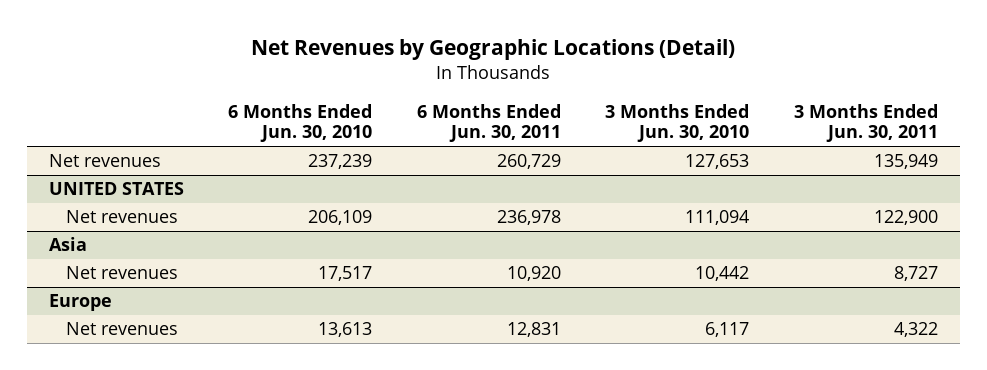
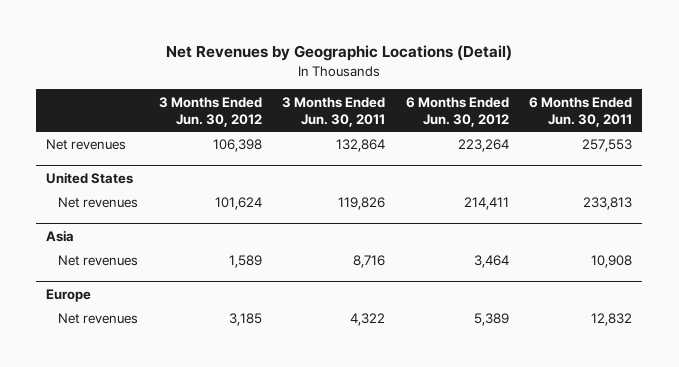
[228,103,373,143] 6 Months Ended Jun. 30, 2010 -> none
[605,103,750,143] 3 Months Ended Jun. 30, 2010 -> none
none -> [158,96,262,127] 3 Months Ended Jun. 30, 2012
none -> [405,96,509,127] 6 Months Ended Jun. 30, 2012
[496,154,561,170] 260,729 -> [582,139,633,153] 257,553
[873,154,938,170] 135,949 -> [336,139,386,153] 132,864
[49,182,185,196] UNITED STATES -> [46,171,134,184] United States
[496,210,561,226] 236,978 -> [583,197,633,211] 233,813
[873,210,938,226] 122,900 -> [338,197,386,211] 119,826
[506,266,561,282] 10,920 -> [591,255,633,269] 10,908
[893,266,938,282] 8,727 -> [353,255,386,269] 8,716
[506,322,561,338] 12,831 -> [591,313,633,327] 12,832

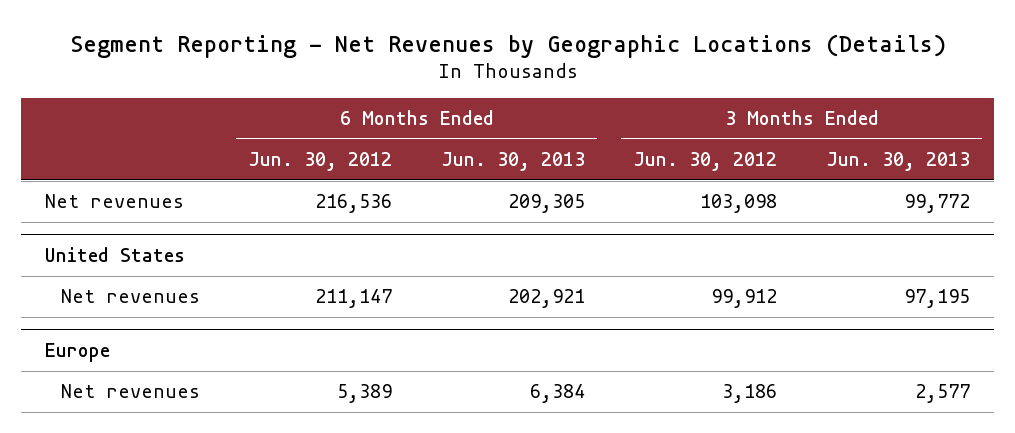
[166,45,513,62] Net Revenues by Geographic Locations (Detail) -> [69,33,946,58] Segment Reporting - Net Revenues by Geographic Locations (Details)
[282,96,386,127] 3 Months Ended Jun. 30, 2011 -> none
[529,96,633,127] 6 Months Ended Jun. 30, 2011 -> none
none -> [440,152,585,172] Jun. 30, 2013
none -> [826,152,971,172] Jun. 30, 2013
[212,139,262,153] 106,398 -> [700,194,778,214] 103,098
[457,139,509,153] 223,264 -> [315,194,393,214] 216,536
[46,229,75,242] Asia -> none
[58,255,139,267] Net revenues -> none
[214,197,262,211] 101,624 -> [711,289,778,309] 99,912
[463,197,509,211] 214,411 -> [315,289,393,309] 211,147
[228,313,262,327] 3,185 -> [722,384,778,404] 3,186

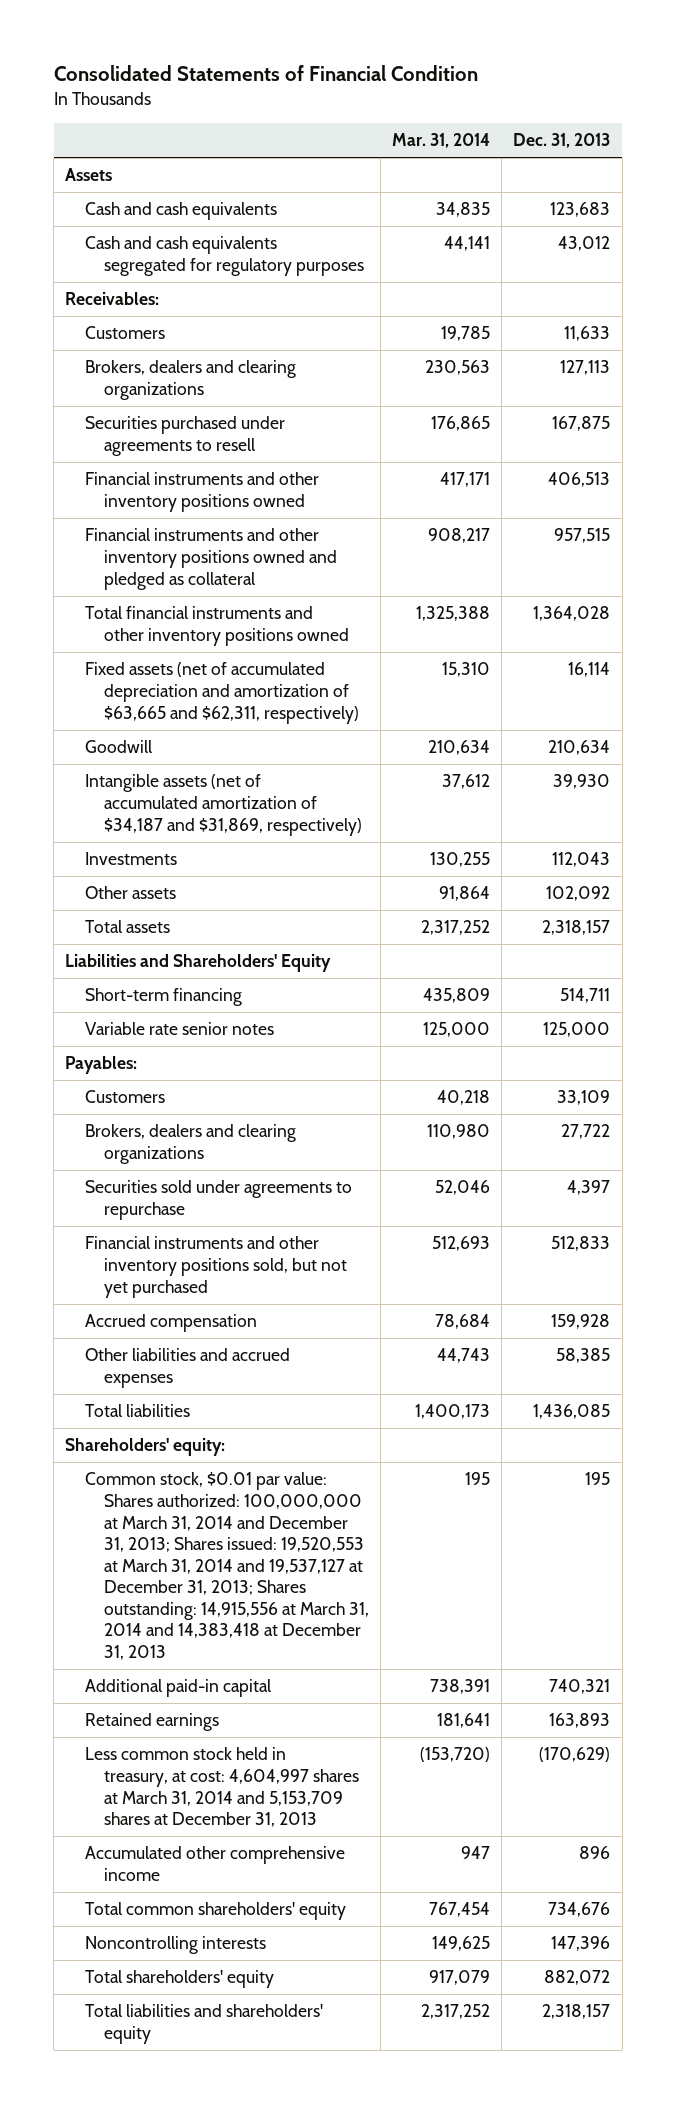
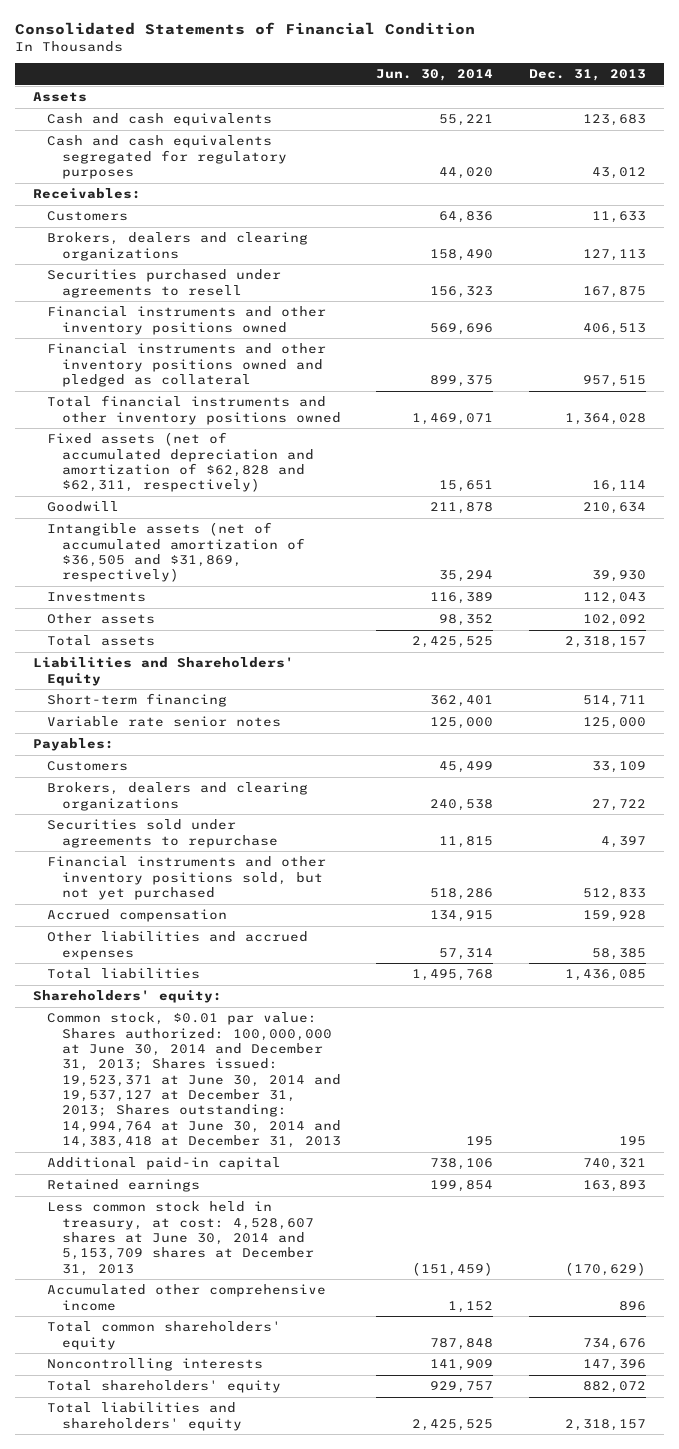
[392,133,491,149] Mar. 31, 2014 -> none
none -> [376,69,494,82] Jun. 30, 2014
[84,662,359,724] Fixed assets (net of accumulated depreciation and amortization of $63,665 and $62,311, respectively) -> [47,432,314,493] Fixed assets (net of accumulated depreciation and amortization of $62,828 and $62,311, respectively)
[84,774,362,836] Intangible assets (net of accumulated amortization of $34,187 and $31,869, respectively) -> [47,522,305,583] Intangible assets (net of accumulated amortization of $36,505 and $31,869, respectively)
[84,1472,369,1660] Common stock, $0.01 par value: Shares authorized: 100,000,000 at March 31, 2014 and December 31, 2013; Shares issued: 19,520,553 at March 31, 2014 and 19,537,127 at December 31, 2013; Shares outstanding: 14,915,556 at March 31, 2014 and 14,383,418 at December 31, 2013 -> [47,1012,341,1148] Common stock, $0.01 par value: Shares authorized: 100,000,000 at June 30, 2014 and December 31, 2013; Shares issued: 19,523,371 at June 30, 2014 and 19,537,127 at December 31, 2013; Shares outstanding: 14,994,764 at June 30, 2014 and 14,383,418 at December 31, 2013
[84,1747,359,1828] Less common stock held in treasury, at cost: 4,604,997 shares at March 31, 2014 and 5,153,709 shares at December 31, 2013 -> [47,1201,314,1276] Less common stock held in treasury, at cost: 4,528,607 shares at June 30, 2014 and 5,153,709 shares at December 31, 2013

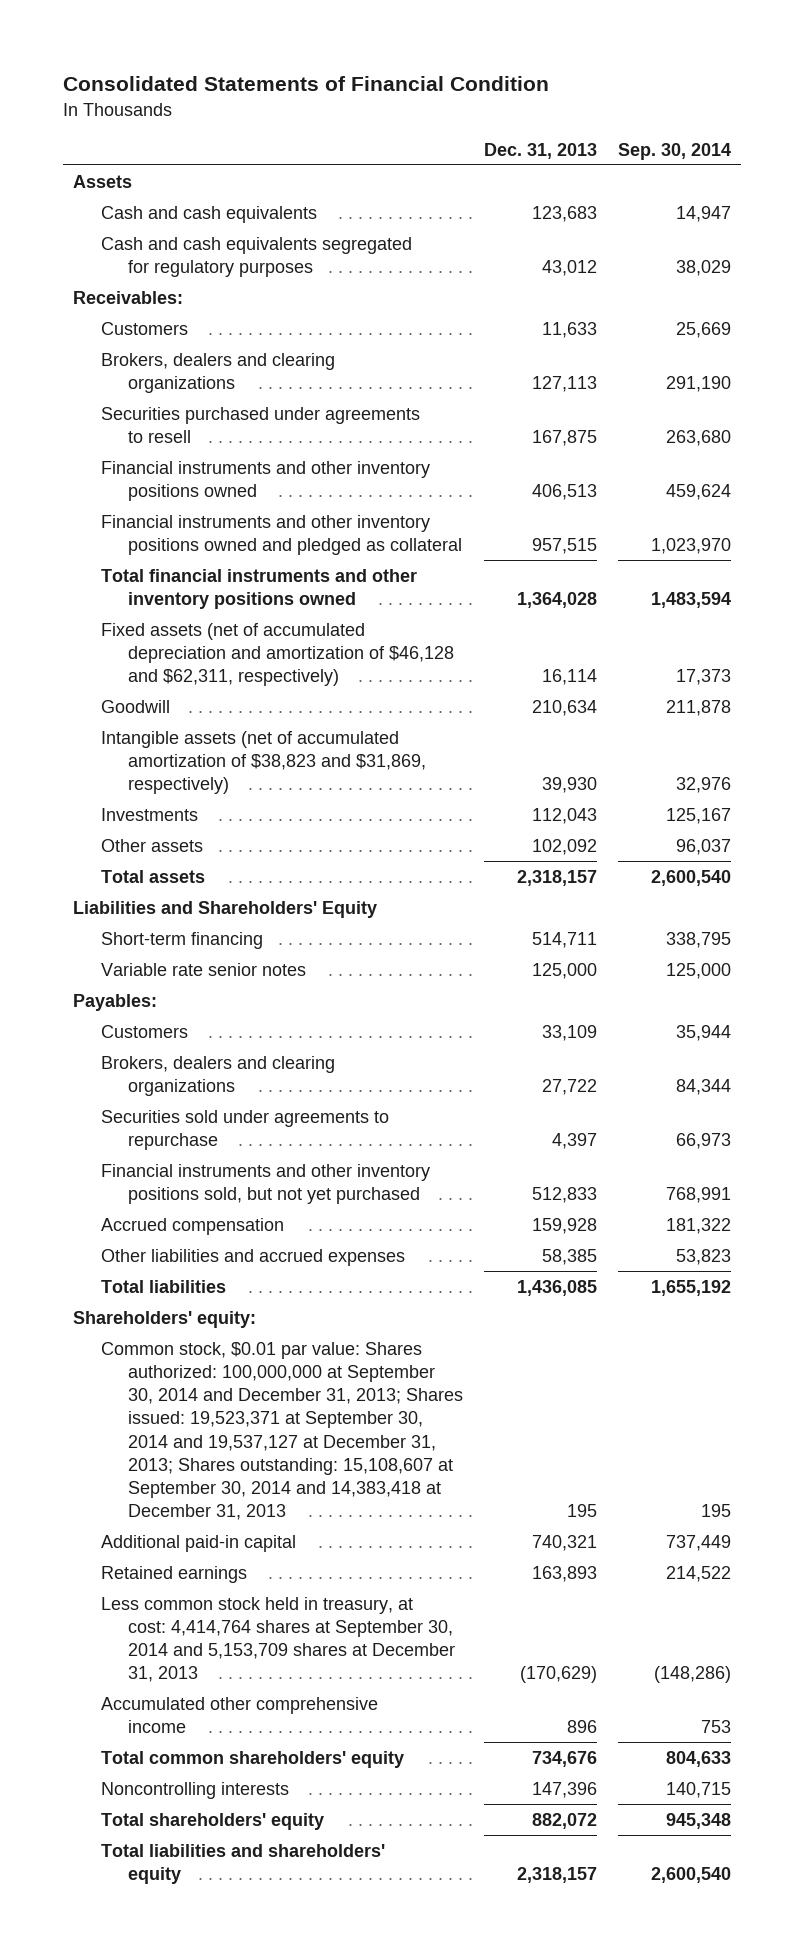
[376,69,494,82] Jun. 30, 2014 -> none
none -> [617,142,731,160] Sep. 30, 2014
[47,432,314,493] Fixed assets (net of accumulated depreciation and amortization of $62,828 and $62,311, respectively) -> [100,622,454,687] Fixed assets (net of accumulated depreciation and amortization of $46,128 and $62,311, respectively)
[47,522,305,583] Intangible assets (net of accumulated amortization of $36,505 and $31,869, respectively) -> [100,730,426,795] Intangible assets (net of accumulated amortization of $38,823 and $31,869, respectively)
[47,1012,341,1148] Common stock, $0.01 par value: Shares authorized: 100,000,000 at June 30, 2014 and December 31, 2013; Shares issued: 19,523,371 at June 30, 2014 and 19,537,127 at December 31, 2013; Shares outstanding: 14,994,764 at June 30, 2014 and 14,383,418 at December 31, 2013 -> [100,1341,463,1521] Common stock, $0.01 par value: Shares authorized: 100,000,000 at September 30, 2014 and December 31, 2013; Shares issued: 19,523,371 at September 30, 2014 and 19,537,127 at December 31, 2013; Shares outstanding: 15,108,607 at September 30, 2014 and 14,383,418 at December 31, 2013
[47,1201,314,1276] Less common stock held in treasury, at cost: 4,528,607 shares at June 30, 2014 and 5,153,709 shares at December 31, 2013 -> [100,1596,455,1683] Less common stock held in treasury, at cost: 4,414,764 shares at September 30, 2014 and 5,153,709 shares at December 31, 2013

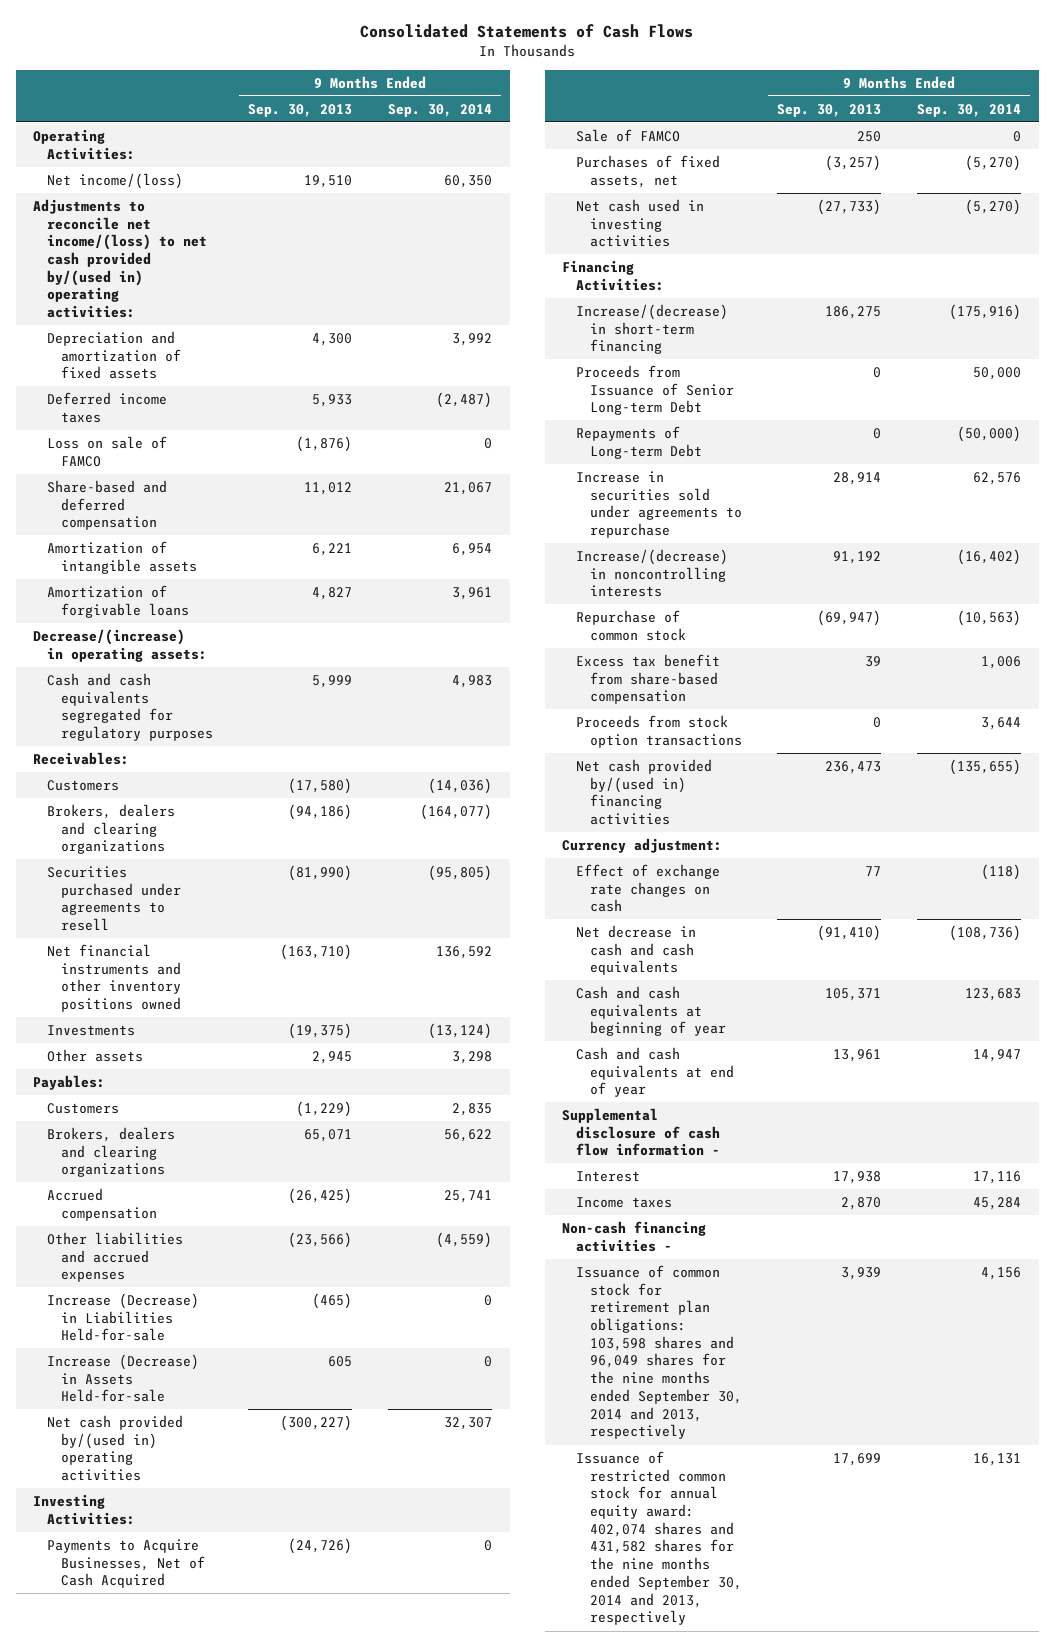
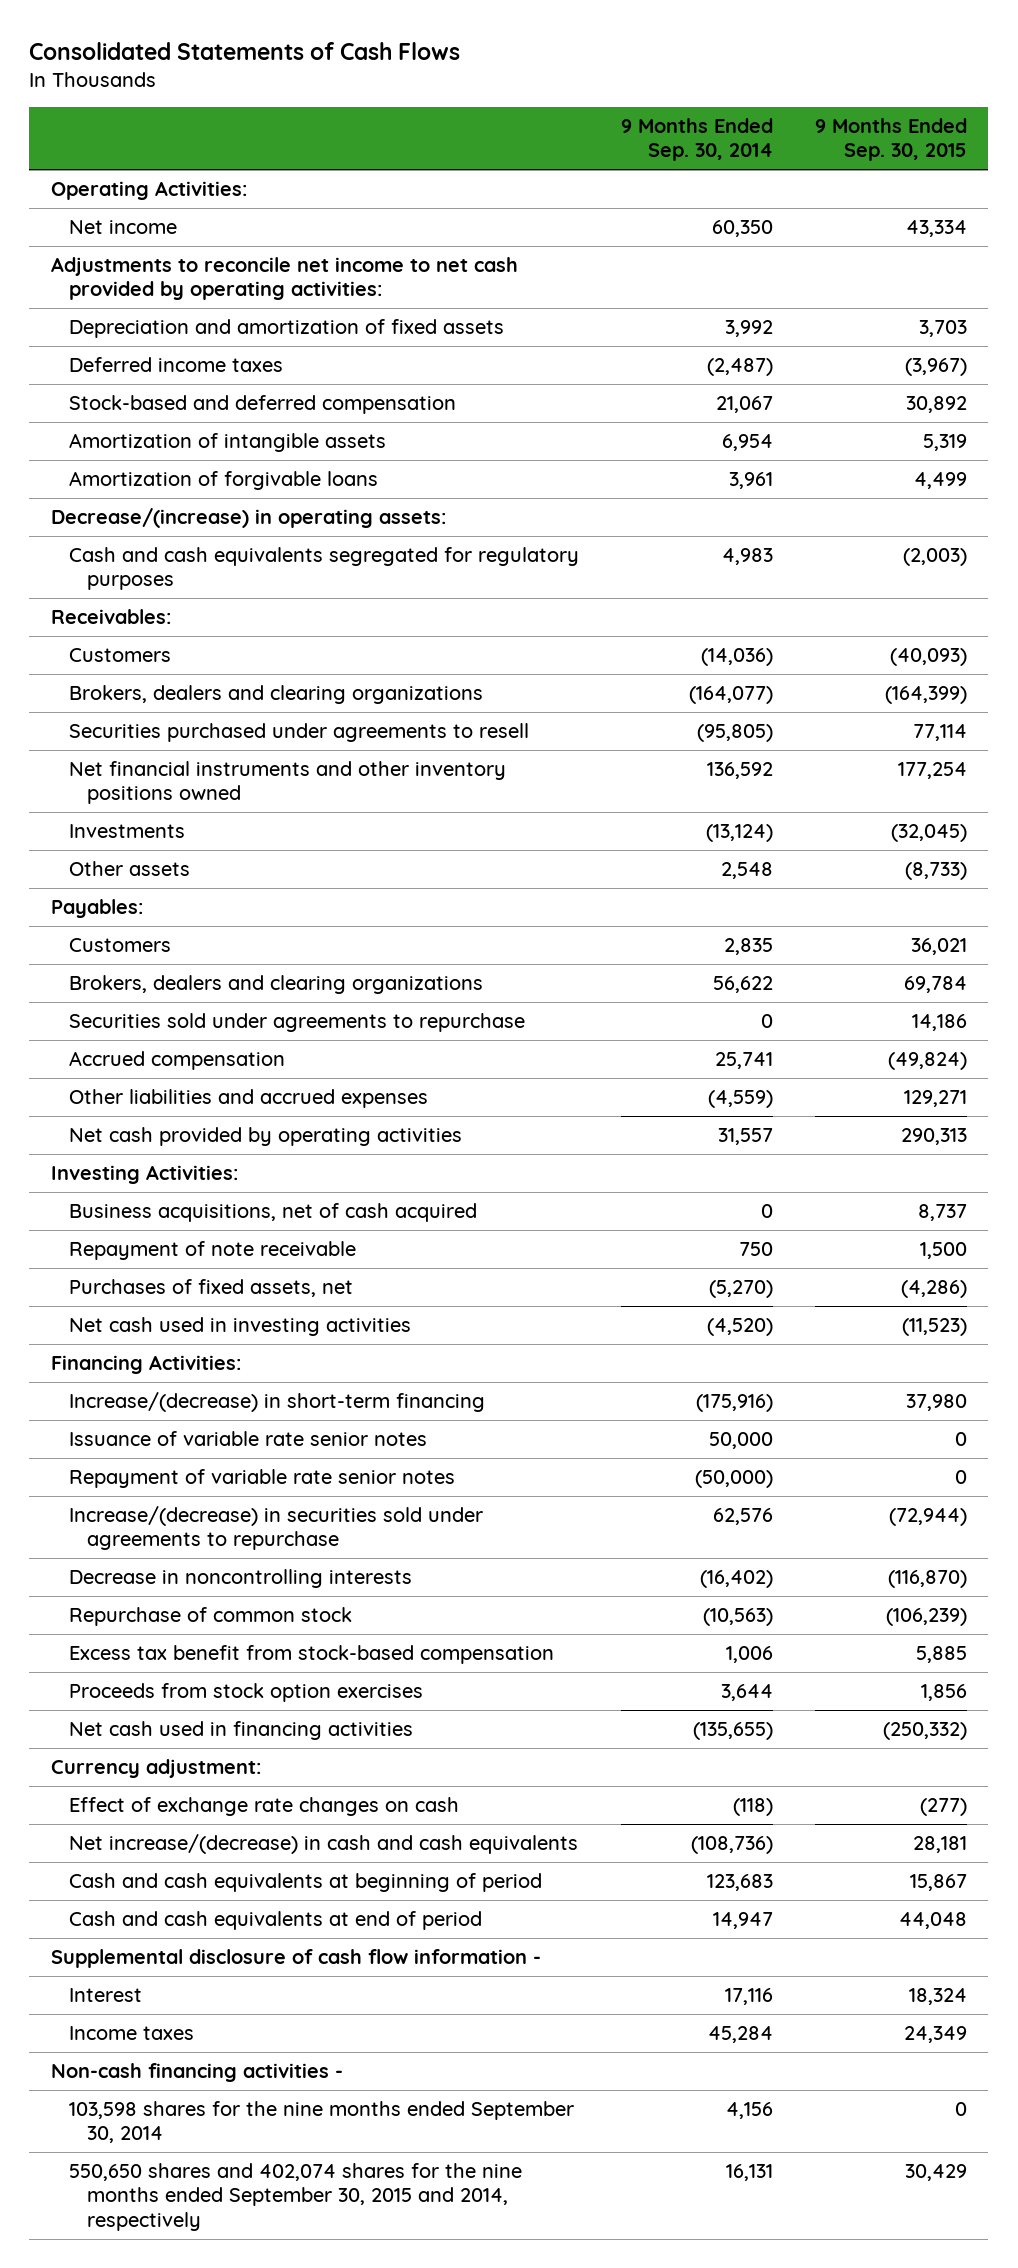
[248,103,353,117] Sep. 30, 2013 -> none
none -> [815,118,968,162] 9 Months Ended Sep. 30, 2015
[47,172,184,189] Net income/(loss) -> [68,219,177,234] Net income
[33,198,208,319] Adjustments to reconcile net income/(loss) to net cash provided by/(used in) operating activities: -> [50,256,518,301] Adjustments to reconcile net income to net cash provided by operating activities:
[47,435,168,467] Loss on sale of FAMCO -> none
[47,479,168,531] Share-based and deferred compensation -> [68,394,456,414] Stock-based and deferred compensation
[452,1050,493,1064] 3,298 -> [720,861,773,879] 2,548
none -> [68,1012,525,1032] Securities sold under agreements to repurchase
[47,1292,200,1342] Increase (Decrease) in Liabilities Held-for-sale -> none
[47,1353,200,1403] Increase (Decrease) in Assets Held-for-sale -> none
[47,1414,184,1482] Net cash provided by/(used in) operating activities -> [68,1126,462,1146] Net cash provided by operating activities
[444,1416,493,1430] 32,307 -> [717,1127,773,1145] 31,557
[576,128,681,142] Sale of FAMCO -> none
[47,1538,205,1589] Payments to Acquire Businesses, Net of Cash Acquired -> [68,1202,477,1222] Business acquisitions, net of cash acquired
none -> [68,1240,356,1260] Repayment of note receivable
[965,198,1022,215] (5,270) -> [706,1317,773,1336] (4,520)
[576,425,702,459] Repayments of Long-term Debt -> none
[576,364,734,416] Proceeds from Issuance of Senior Long-term Debt -> [68,1430,427,1446] Issuance of variable rate senior notes
none -> [68,1468,455,1488] Repayment of variable rate senior notes
[576,470,742,539] Increase in securities sold under agreements to repurchase -> [68,1505,483,1551] Increase/(decrease) in securities sold under agreements to repurchase
[576,548,729,598] Increase/(decrease) in noncontrolling interests -> [68,1568,412,1588] Decrease in noncontrolling interests
[576,653,721,705] Excess tax benefit from share-based compensation -> [68,1644,554,1664] Excess tax benefit from stock-based compensation
[576,714,742,748] Proceeds from stock option transactions -> [68,1682,423,1702] Proceeds from stock option exercises
[576,758,713,826] Net cash provided by/(used in) financing activities -> [68,1720,413,1740] Net cash used in financing activities
[576,924,697,976] Net decrease in cash and cash equivalents -> [68,1833,578,1854] Net increase/(decrease) in cash and cash equivalents
[576,985,726,1037] Cash and cash equivalents at beginning of year -> [68,1872,542,1892] Cash and cash equivalents at beginning of period
[576,1046,734,1098] Cash and cash equivalents at end of year -> [68,1910,482,1930] Cash and cash equivalents at end of period
[576,1264,742,1440] Issuance of common stock for retirement plan obligations: 103,598 shares and 96,049 shares for the nine months ended September 30, 2014 and 2013, respectively -> [68,2100,574,2144] 103,598 shares for the nine months ended September 30, 2014
[576,1450,742,1626] Issuance of restricted common stock for annual equity award: 402,074 shares and 431,582 shares for the nine months ended September 30, 2014 and 2013, respectively -> [68,2162,522,2231] 550,650 shares and 402,074 shares for the nine months ended September 30, 2015 and 2014, respectively

